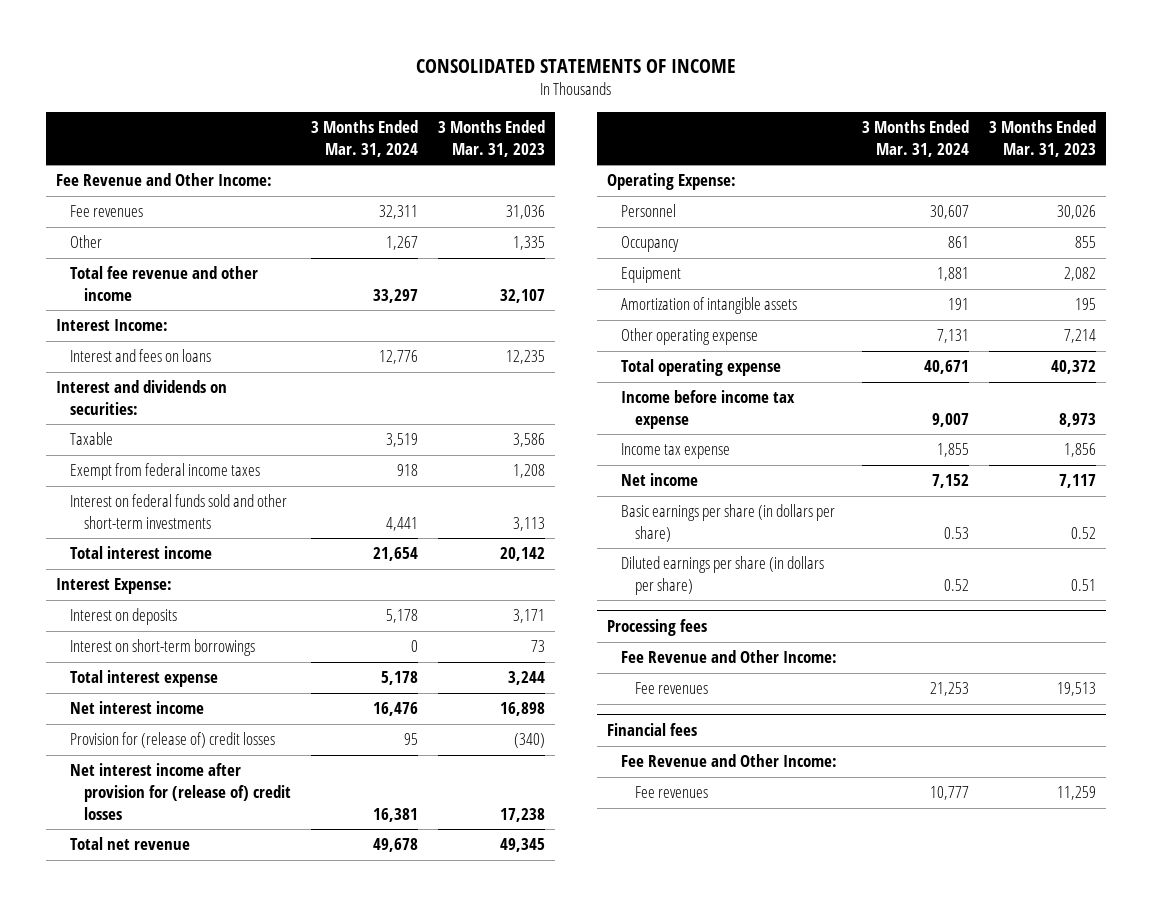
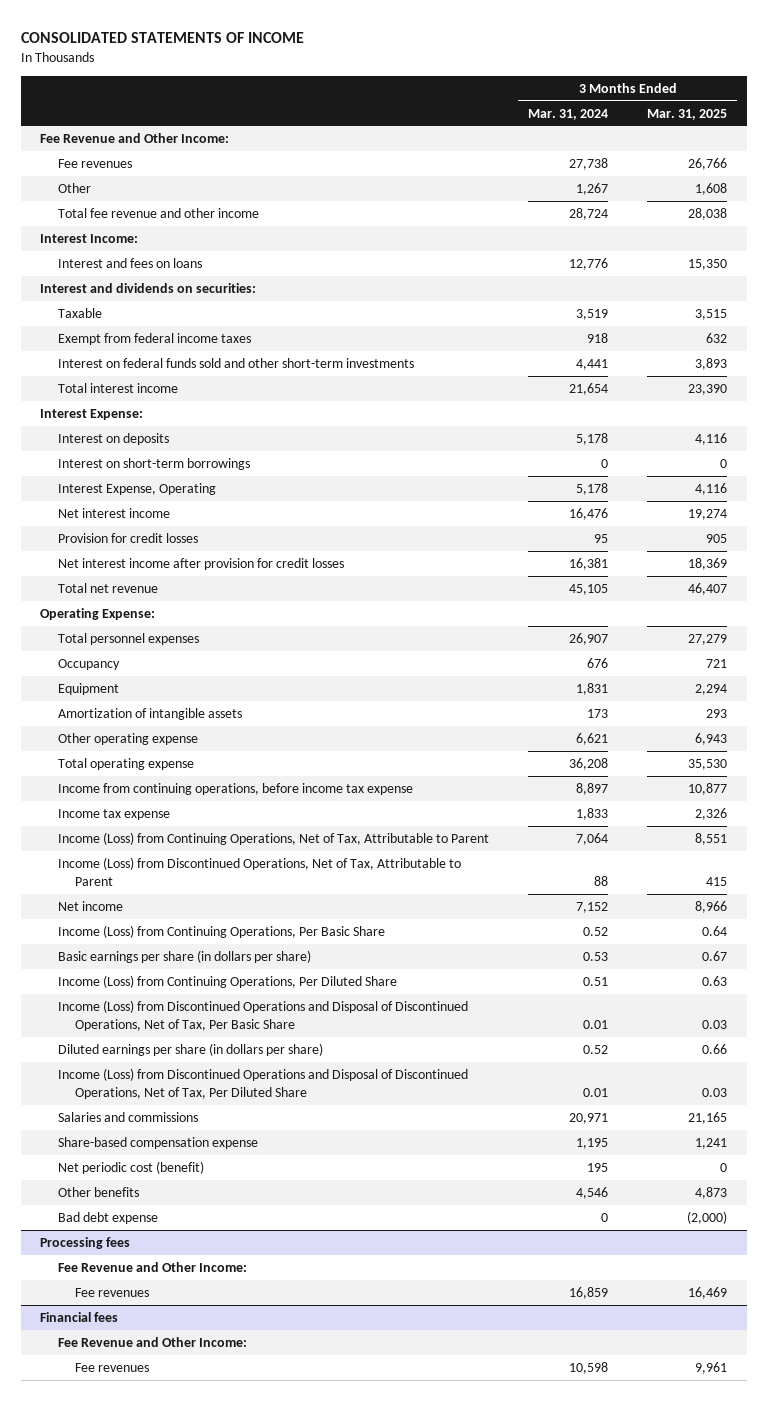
[438,120,546,158] 3 Months Ended Mar. 31, 2023 -> none
none -> [647,108,728,120] Mar. 31, 2025
[379,205,419,220] 32,311 -> [569,157,609,170] 27,738
[373,289,419,304] 33,297 -> [569,207,609,220] 28,724
[70,670,219,688] Total interest expense -> [57,482,216,495] Interest Expense, Operating
[70,732,276,749] Provision for (release of) credit losses -> [57,532,198,543] Provision for credit losses
[70,763,292,820] Net interest income after provision for (release of) credit losses -> [57,557,344,570] Net interest income after provision for credit losses
[373,838,419,853] 49,678 -> [569,583,609,595] 45,105
[621,204,677,218] Personnel -> [57,632,199,645] Total personnel expenses
[930,205,970,220] 30,607 -> [569,632,609,645] 26,907
[948,236,970,249] 861 -> [587,657,609,668] 676
[937,267,970,282] 1,881 -> [576,682,609,695] 1,831
[948,298,970,311] 191 -> [587,708,609,718] 173
[937,329,970,344] 7,131 -> [576,732,609,745] 6,621
[924,360,970,375] 40,671 -> [569,757,609,770] 36,208
[621,390,796,430] Income before income tax expense -> [57,782,413,795] Income from continuing operations, before income tax expense
[932,413,970,428] 9,007 -> [576,782,609,795] 8,897
[937,443,970,458] 1,855 -> [576,807,609,820] 1,833
none -> [57,831,489,845] Income (Loss) from Continuing Operations, Net of Tax, Attributable to Parent
none -> [57,856,461,887] Income (Loss) from Discontinued Operations, Net of Tax, Attributable to Parent
none -> [57,924,385,938] Income (Loss) from Continuing Operations, Per Basic Share
none -> [57,974,397,988] Income (Loss) from Continuing Operations, Per Diluted Share
none -> [57,999,468,1032] Income (Loss) from Discontinued Operations and Disposal of Discontinued Operations, Net of Tax, Per Basic Share
none -> [57,1067,468,1100] Income (Loss) from Discontinued Operations and Disposal of Discontinued Operations, Net of Tax, Per Diluted Share
none -> [57,1111,198,1122] Salaries and commissions
none -> [57,1136,258,1149] Share-based compensation expense
none -> [57,1160,204,1174] Net periodic cost (benefit)
none -> [57,1186,139,1197] Other benefits
none -> [57,1211,158,1224] Bad debt expense
[930,682,970,697] 21,253 -> [569,1286,609,1299] 16,859
[930,786,970,801] 10,777 -> [569,1361,609,1374] 10,598

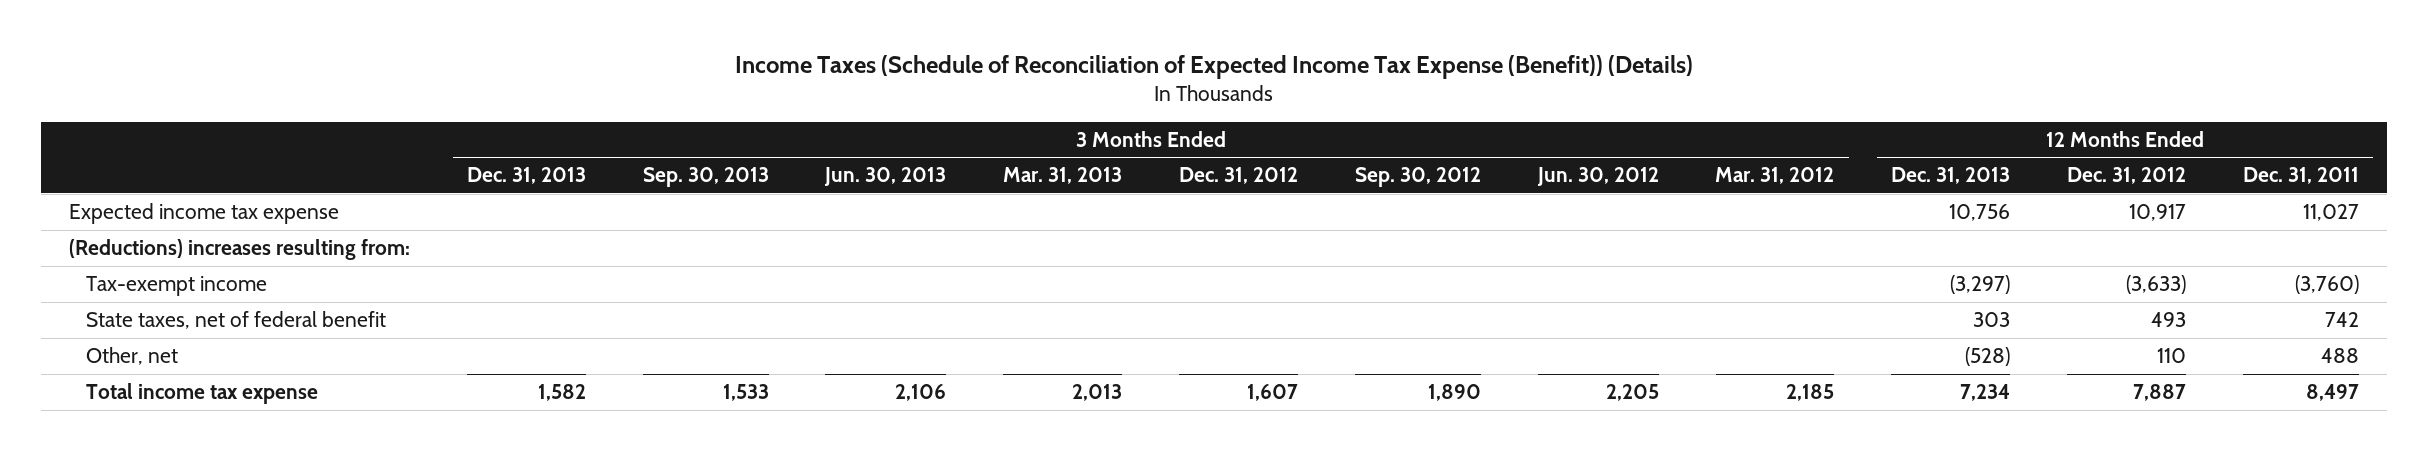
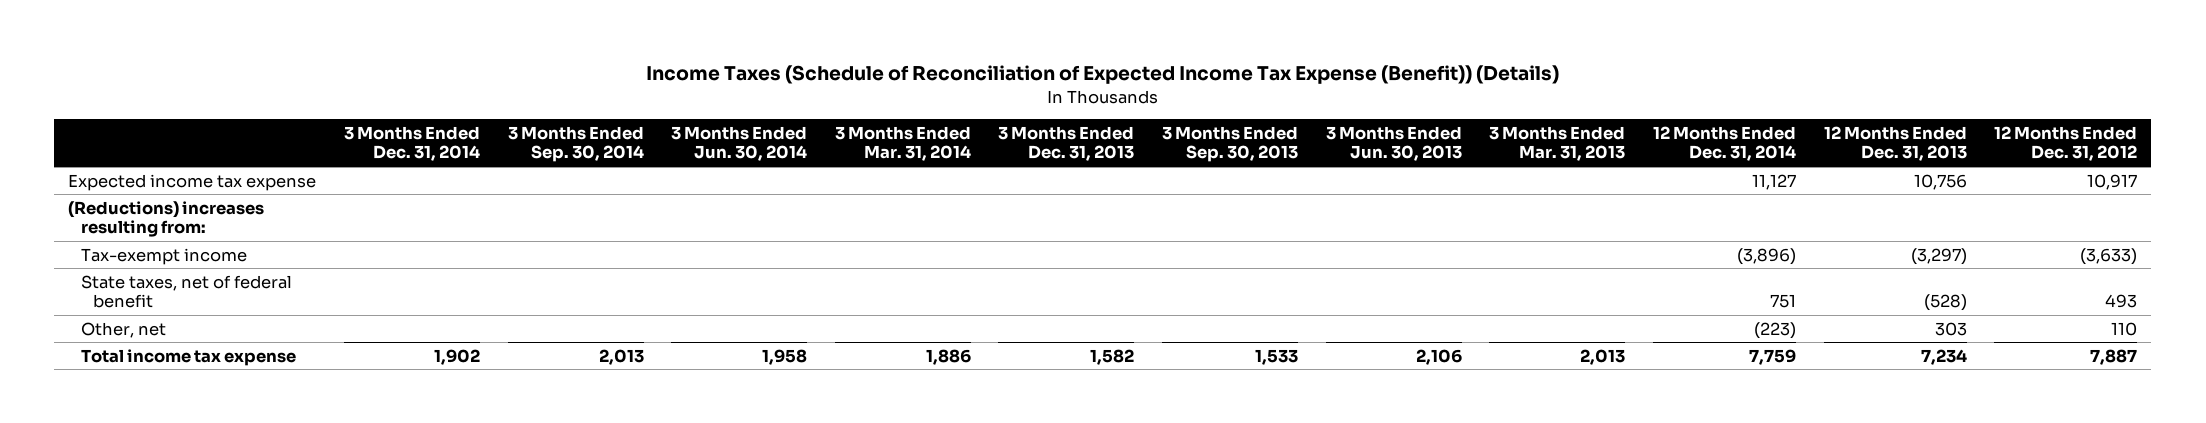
[1179,167,1299,185] Dec. 31, 2012 -> none
[1354,167,1481,188] Sep. 30, 2012 -> none
[1536,167,1659,187] Jun. 30, 2012 -> none
[1715,167,1835,185] Mar. 31, 2012 -> none
[2242,167,2359,185] Dec. 31, 2011 -> none
none -> [343,125,480,162] 3 Months Ended Dec. 31, 2014
none -> [507,125,644,163] 3 Months Ended Sep. 30, 2014
none -> [671,125,808,162] 3 Months Ended Jun. 30, 2014
none -> [834,125,971,162] 3 Months Ended Mar. 31, 2014
none -> [1653,125,1797,162] 12 Months Ended Dec. 31, 2014
[1973,312,2011,328] 303 -> [1923,294,1967,312] (528)
[1965,347,2011,367] (528) -> [1934,321,1967,336] 303

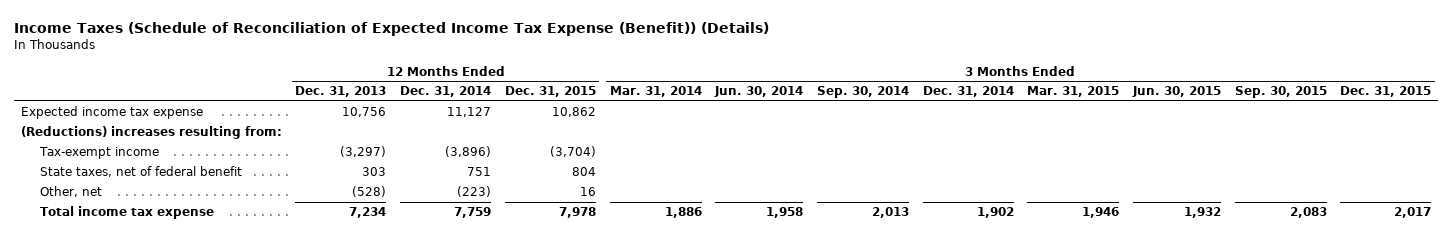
[998,125,1135,162] 3 Months Ended Dec. 31, 2013 -> none
[1162,125,1299,163] 3 Months Ended Sep. 30, 2013 -> none
[1325,125,1462,162] 3 Months Ended Jun. 30, 2013 -> none
[1489,125,1626,162] 3 Months Ended Mar. 31, 2013 -> none
[1994,125,2138,162] 12 Months Ended Dec. 31, 2012 -> none
none -> [504,86,596,98] Dec. 31, 2015
none -> [1027,86,1120,98] Mar. 31, 2015
none -> [1132,86,1222,98] Jun. 30, 2015
none -> [1234,86,1327,99] Sep. 30, 2015
none -> [1340,86,1432,98] Dec. 31, 2015
[1923,294,1967,312] (528) -> [362,167,387,177] 303
[1934,321,1967,336] 303 -> [352,186,387,198] (528)

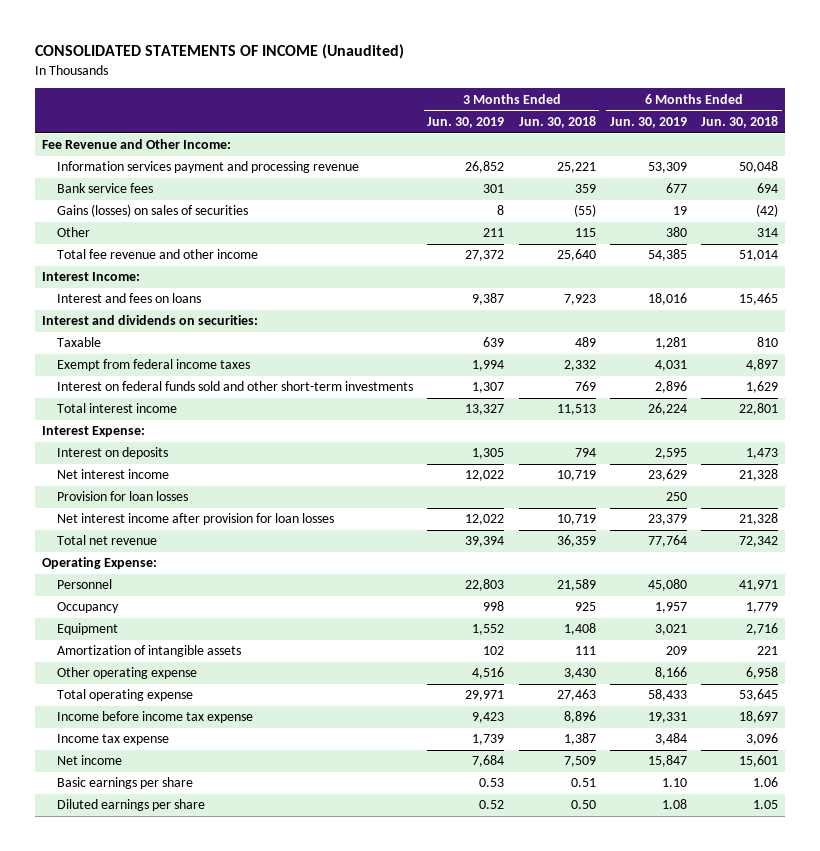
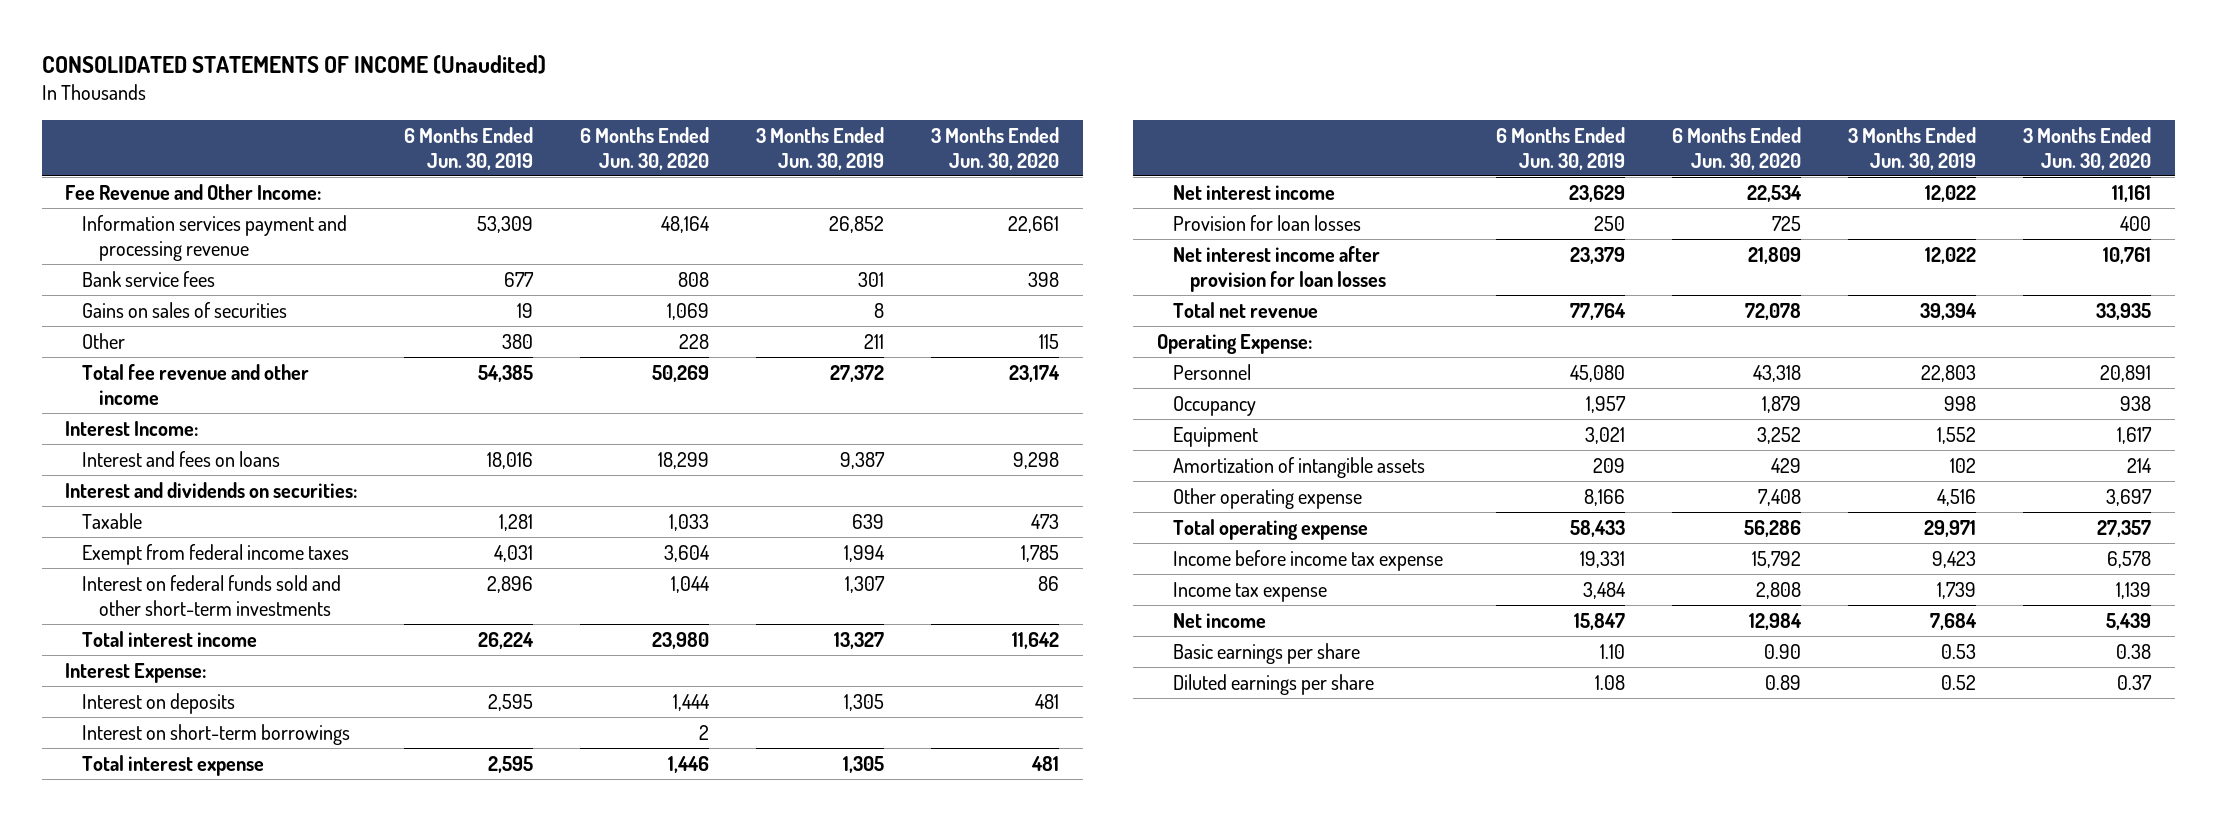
[518,116,596,129] Jun. 30, 2018 -> none
[701,116,779,129] Jun. 30, 2018 -> none
none -> [580,127,710,170] 6 Months Ended Jun. 30, 2020
none -> [931,127,1060,170] 3 Months Ended Jun. 30, 2020
[57,204,249,218] Gains (losses) on sales of securities -> [81,301,287,318] Gains on sales of securities
none -> [81,723,350,745] Interest on short-term borrowings
none -> [81,754,264,776] Total interest expense

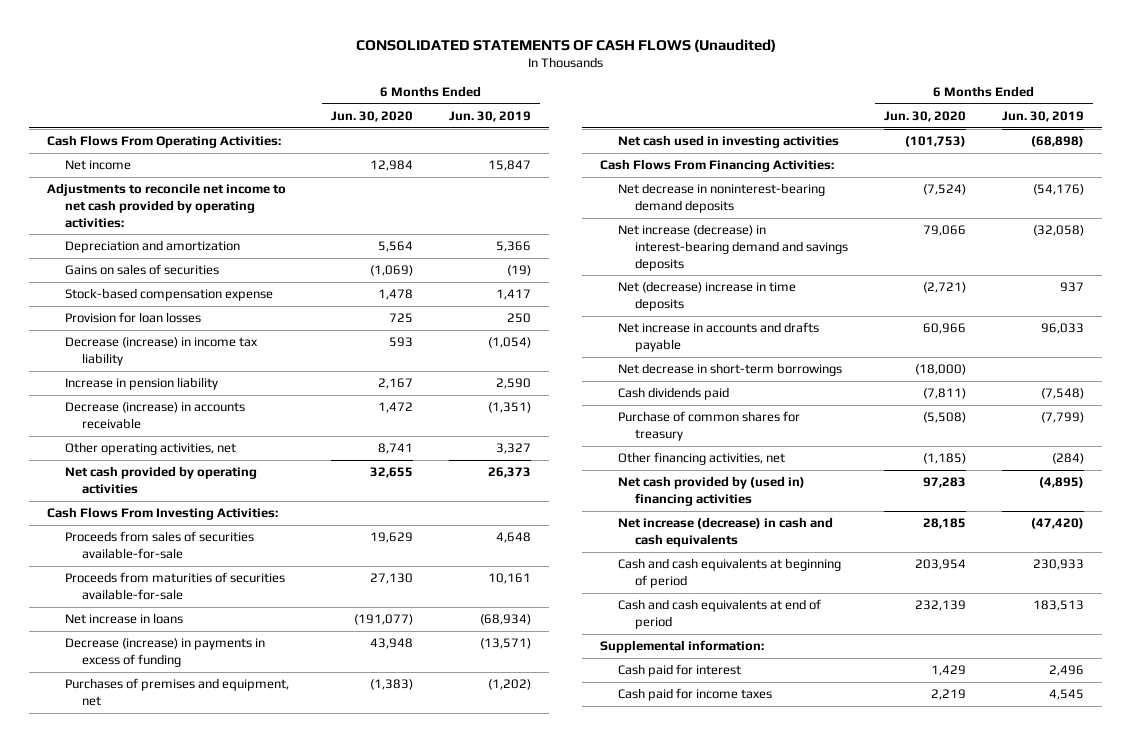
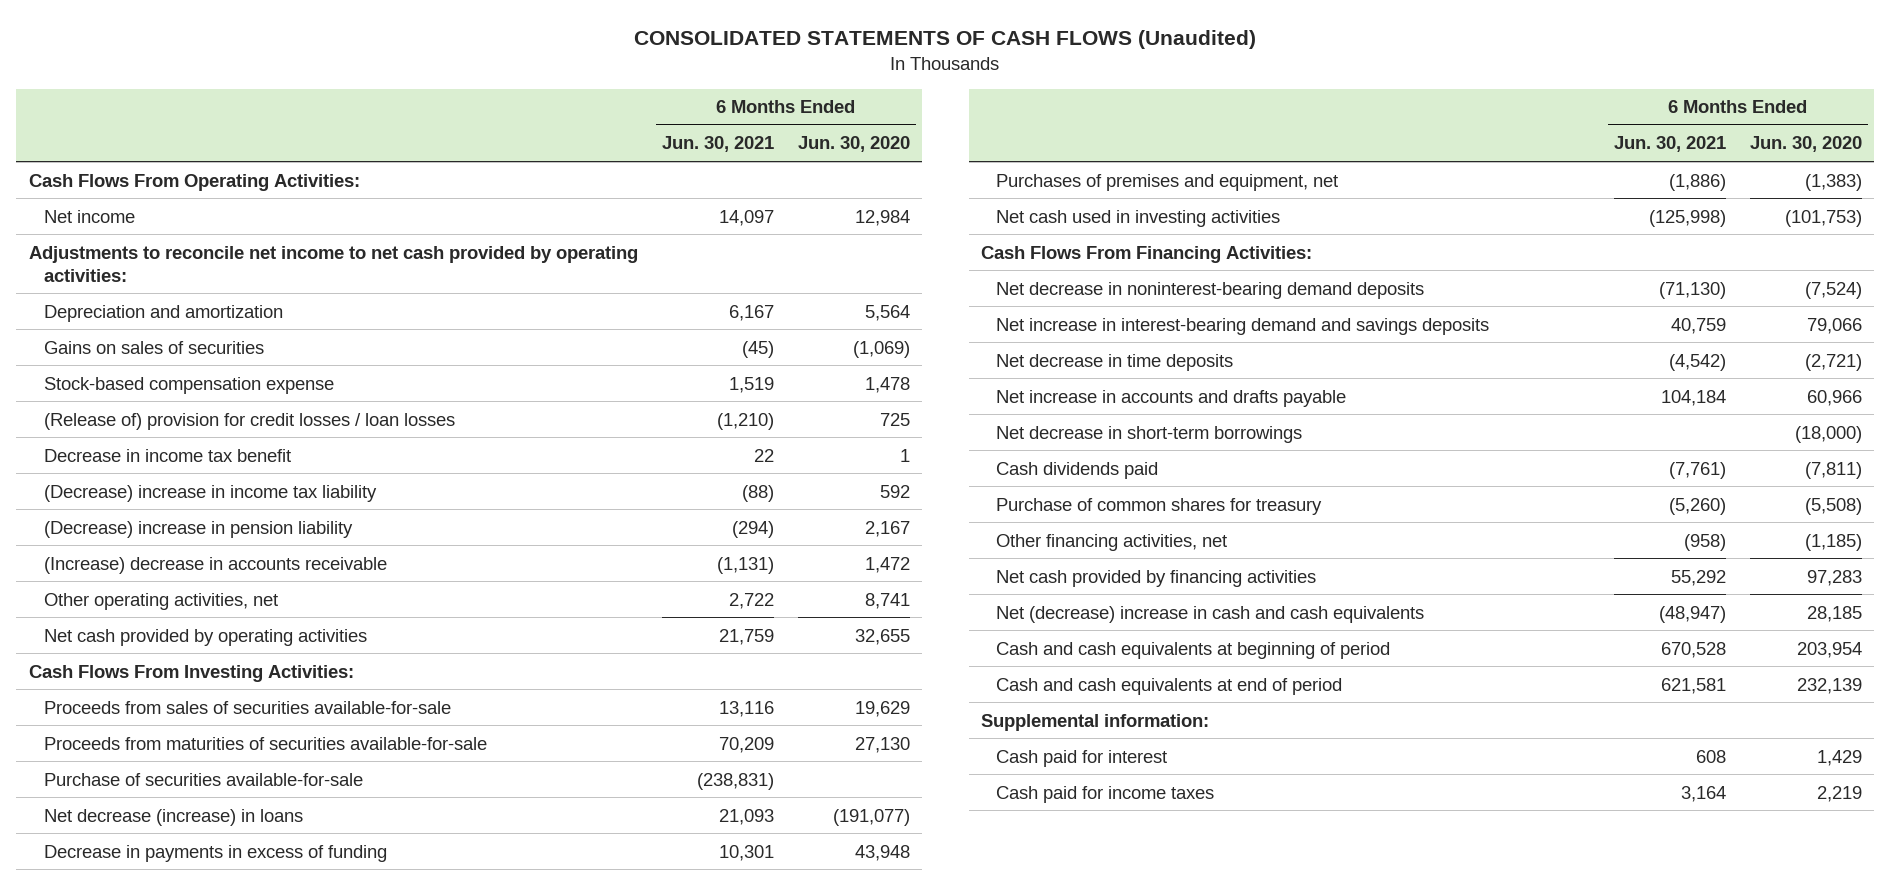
[449,111,532,123] Jun. 30, 2019 -> none
none -> [661,136,774,153] Jun. 30, 2021
[64,312,201,324] Provision for loan losses -> [43,412,455,430] (Release of) provision for credit losses / loan losses
none -> [43,448,291,462] Decrease in income tax benefit
[64,337,258,366] Decrease (increase) in income tax liability -> [43,484,377,502] (Decrease) increase in income tax liability
[389,337,414,348] 593 -> [880,484,911,498] 592
[64,377,218,391] Increase in pension liability -> [43,520,353,538] (Decrease) increase in pension liability
[64,402,245,429] Decrease (increase) in accounts receivable -> [43,556,387,574] (Increase) decrease in accounts receivable
none -> [43,772,363,786] Purchase of securities available-for-sale
[64,613,183,625] Net increase in loans -> [43,808,303,826] Net decrease (increase) in loans
[64,638,265,667] Decrease (increase) in payments in excess of funding -> [43,844,387,862] Decrease in payments in excess of funding
[617,224,849,271] Net increase (decrease) in interest-bearing demand and savings deposits -> [995,317,1489,335] Net increase in interest-bearing demand and savings deposits
[617,281,796,311] Net (decrease) increase in time deposits -> [995,353,1233,371] Net decrease in time deposits
[617,476,805,506] Net cash provided by (used in) financing activities -> [995,569,1316,587] Net cash provided by financing activities
[617,517,833,547] Net increase (decrease) in cash and cash equivalents -> [995,605,1424,623] Net (decrease) increase in cash and cash equivalents

